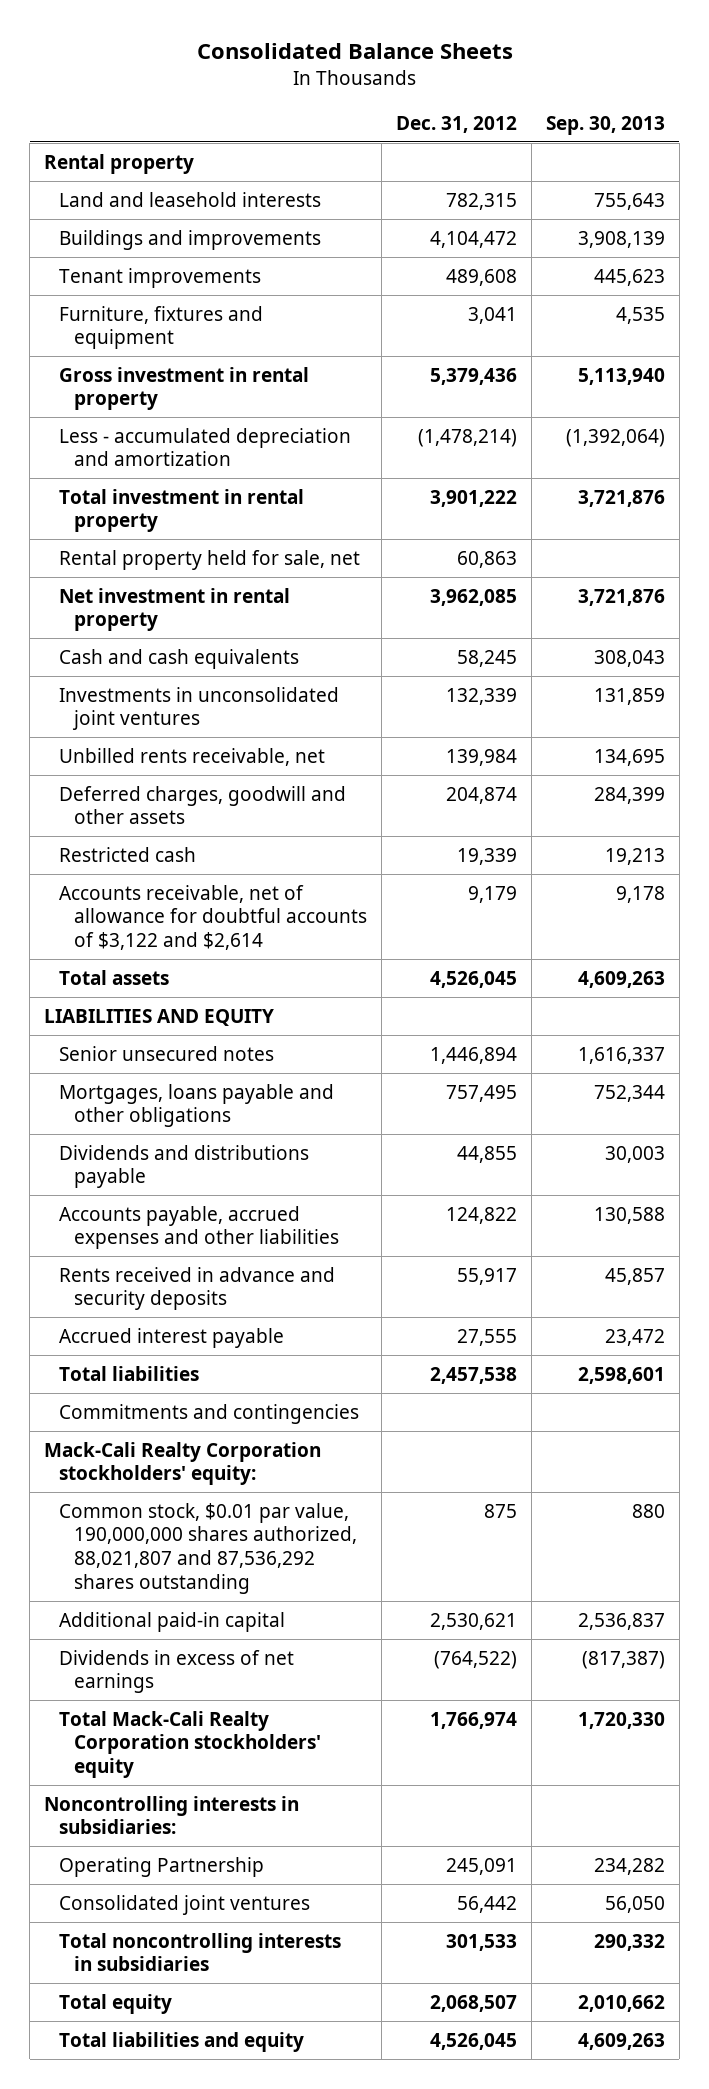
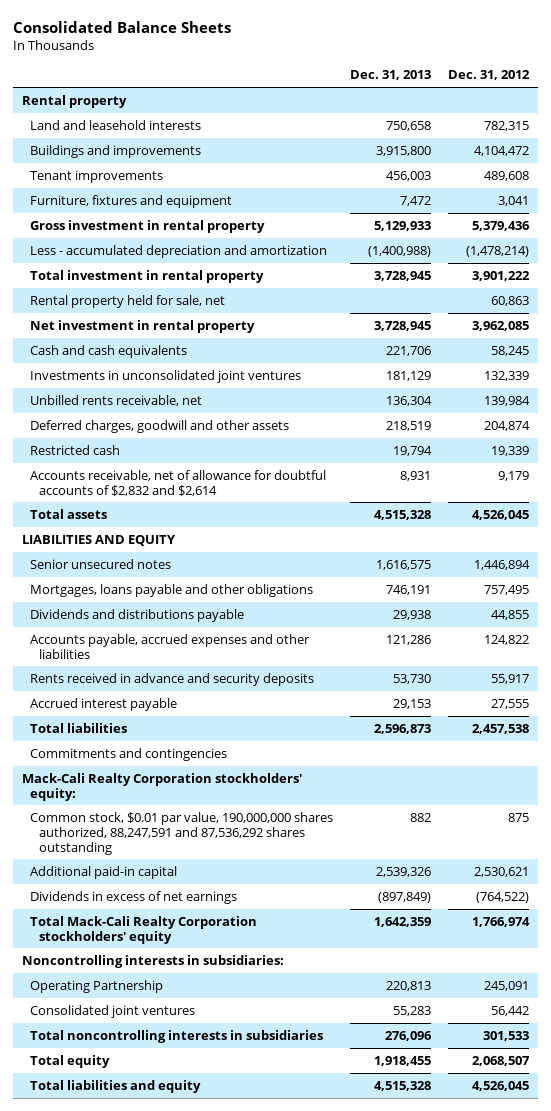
[546,116,666,136] Sep. 30, 2013 -> none
none -> [350,70,432,81] Dec. 31, 2013
[59,884,368,951] Accounts receivable, net of allowance for doubtful accounts of $3,122 and $2,614 -> [30,469,327,496] Accounts receivable, net of allowance for doubtful accounts of $2,832 and $2,614
[59,1502,358,1594] Common stock, $0.01 par value, 190,000,000 shares authorized, 88,021,807 and 87,536,292 shares outstanding -> [30,811,334,855] Common stock, $0.01 par value, 190,000,000 shares authorized, 88,247,591 and 87,536,292 shares outstanding

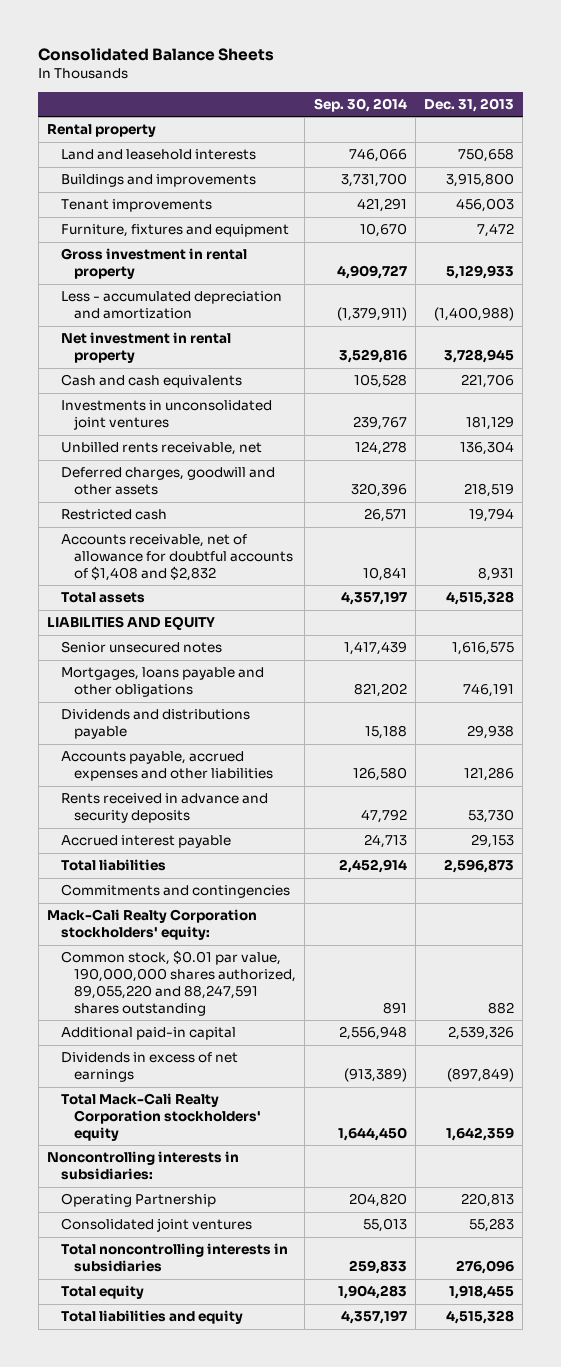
[448,70,531,81] Dec. 31, 2012 -> none
none -> [313,98,407,113] Sep. 30, 2014
[30,269,265,283] Total investment in rental property -> none
[30,294,226,308] Rental property held for sale, net -> none
[30,469,327,496] Accounts receivable, net of allowance for doubtful accounts of $2,832 and $2,614 -> [60,534,294,582] Accounts receivable, net of allowance for doubtful accounts of $1,408 and $2,832
[30,811,334,855] Common stock, $0.01 par value, 190,000,000 shares authorized, 88,247,591 and 87,536,292 shares outstanding -> [60,950,297,1016] Common stock, $0.01 par value, 190,000,000 shares authorized, 89,055,220 and 88,247,591 shares outstanding

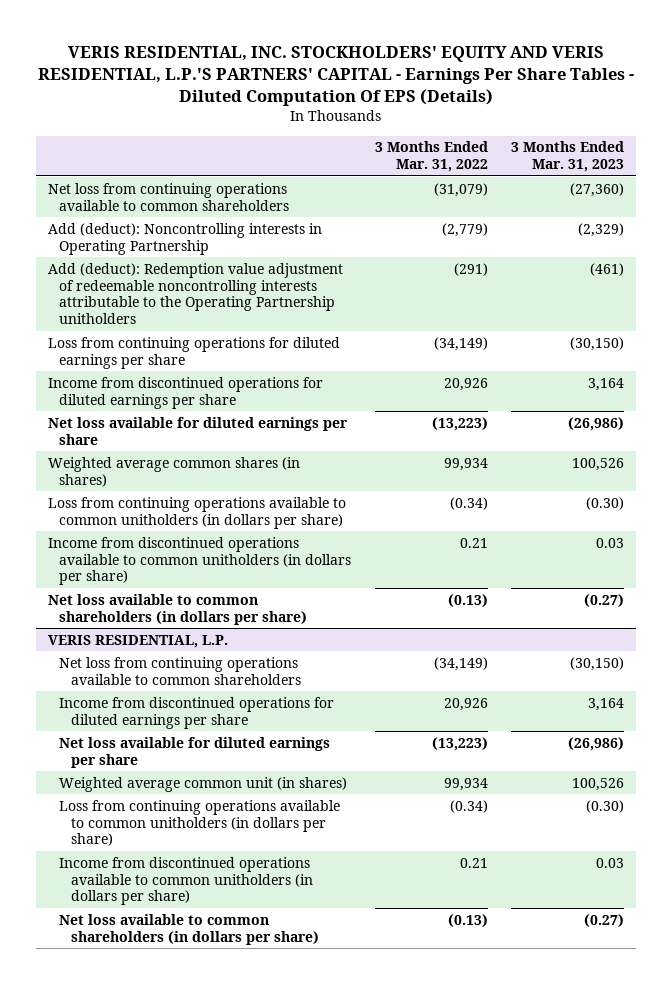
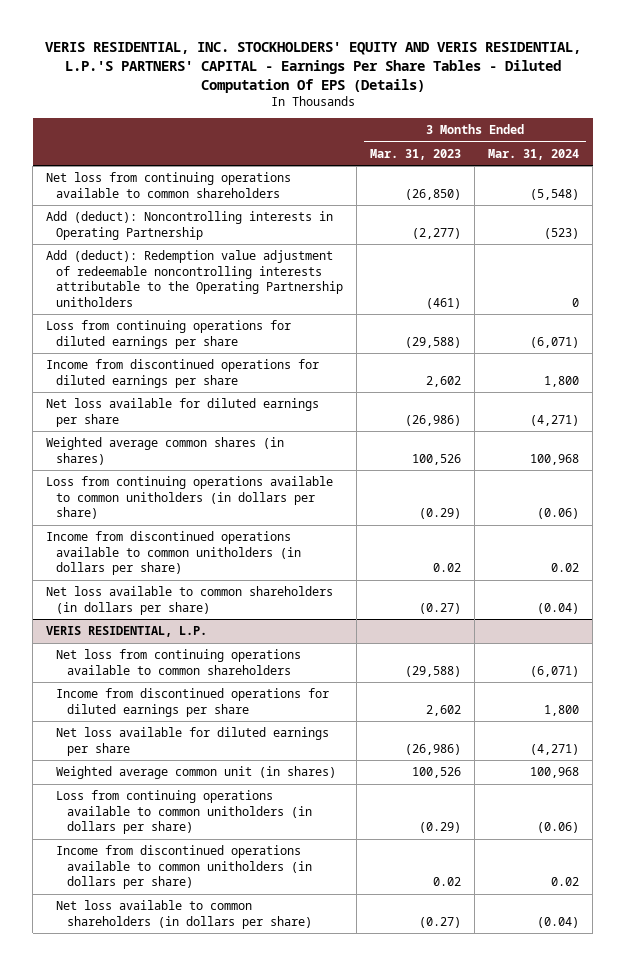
[374,141,488,173] 3 Months Ended Mar. 31, 2022 -> none
none -> [488,149,580,161] Mar. 31, 2024
[570,182,625,197] (27,360) -> [405,188,462,200] (26,850)
[578,222,625,237] (2,329) -> [412,227,462,239] (2,277)
[570,336,625,351] (30,150) -> [405,336,462,348] (29,588)
[588,377,625,391] 3,164 -> [426,375,462,387] 2,602
[586,496,625,510] (0.30) -> [419,508,462,520] (0.29)
[596,537,625,548] 0.03 -> [433,563,462,573] 0.02
[570,656,625,671] (30,150) -> [405,665,462,677] (29,588)
[588,697,625,711] 3,164 -> [426,704,462,716] 2,602
[586,799,625,813] (0.30) -> [419,822,462,834] (0.29)
[596,857,625,868] 0.03 -> [433,877,462,887] 0.02

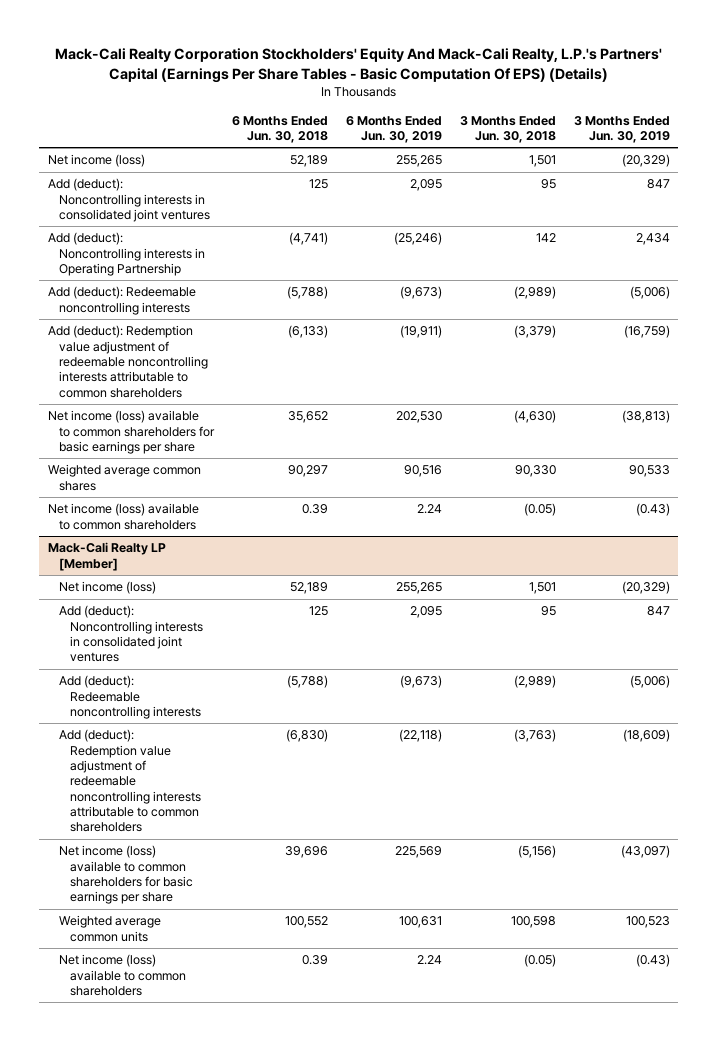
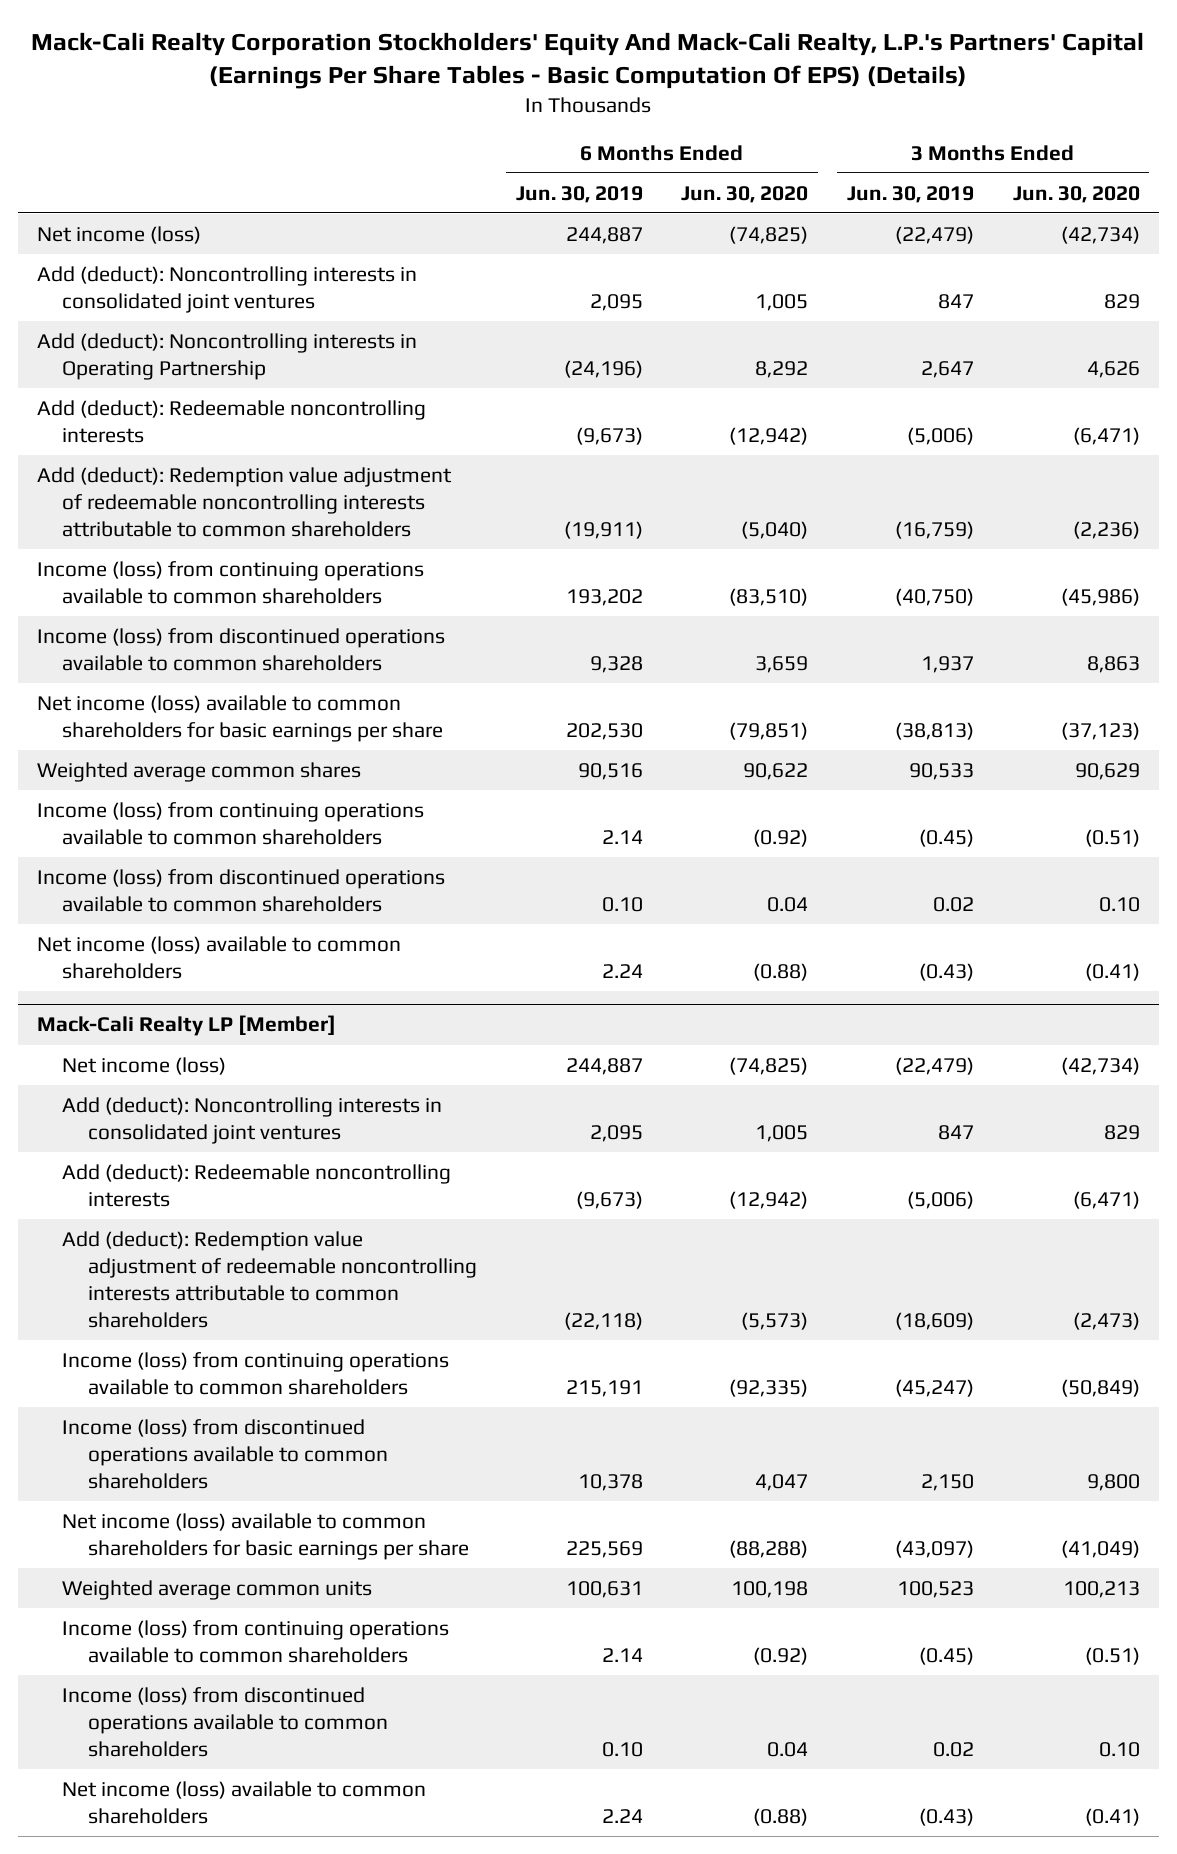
[231,115,328,144] 6 Months Ended Jun. 30, 2018 -> none
[459,115,556,144] 3 Months Ended Jun. 30, 2018 -> none
none -> [681,185,809,203] Jun. 30, 2020
none -> [1012,185,1140,203] Jun. 30, 2020
[395,155,442,168] 255,265 -> [565,226,643,244] 244,887
[621,154,670,168] (20,329) -> [894,225,974,244] (22,479)
[393,232,442,246] (25,246) -> [563,359,643,378] (24,196)
[635,233,670,246] 2,434 -> [920,360,974,378] 2,647
none -> [36,560,424,604] Income (loss) from continuing operations available to common shareholders
none -> [36,627,445,671] Income (loss) from discontinued operations available to common shareholders
none -> [36,801,424,845] Income (loss) from continuing operations available to common shareholders
none -> [36,868,445,912] Income (loss) from discontinued operations available to common shareholders
[395,582,442,595] 255,265 -> [565,1057,643,1075] 244,887
[621,581,670,595] (20,329) -> [894,1056,974,1075] (22,479)
none -> [62,1351,450,1395] Income (loss) from continuing operations available to common shareholders
none -> [62,1418,388,1489] Income (loss) from discontinued operations available to common shareholders
none -> [62,1619,450,1663] Income (loss) from continuing operations available to common shareholders
none -> [62,1686,388,1757] Income (loss) from discontinued operations available to common shareholders

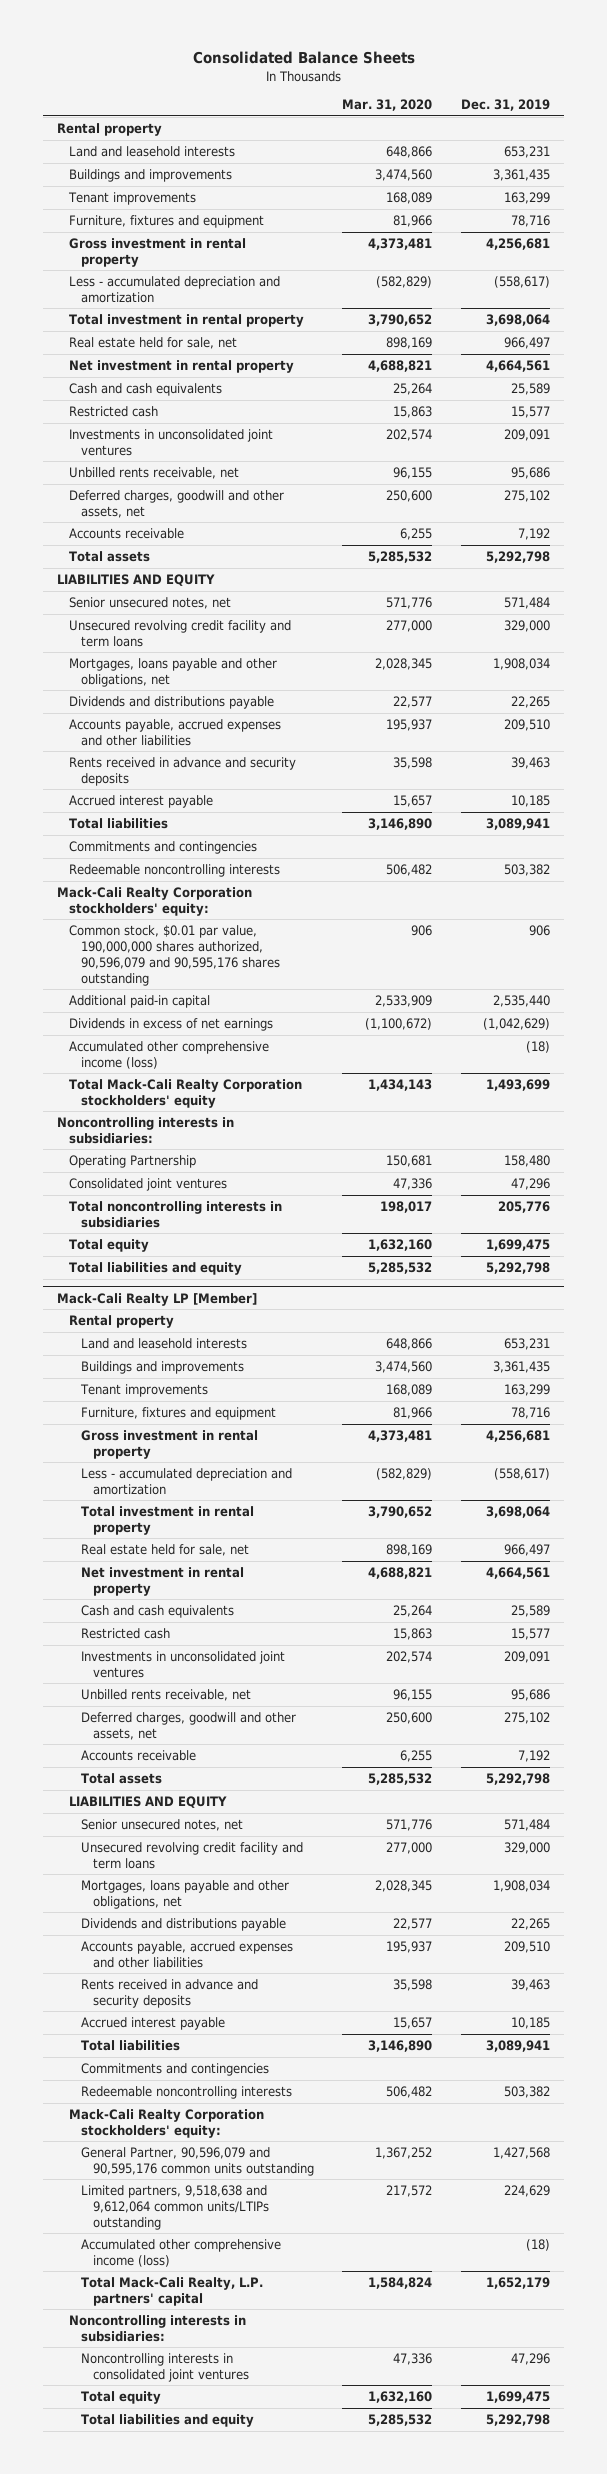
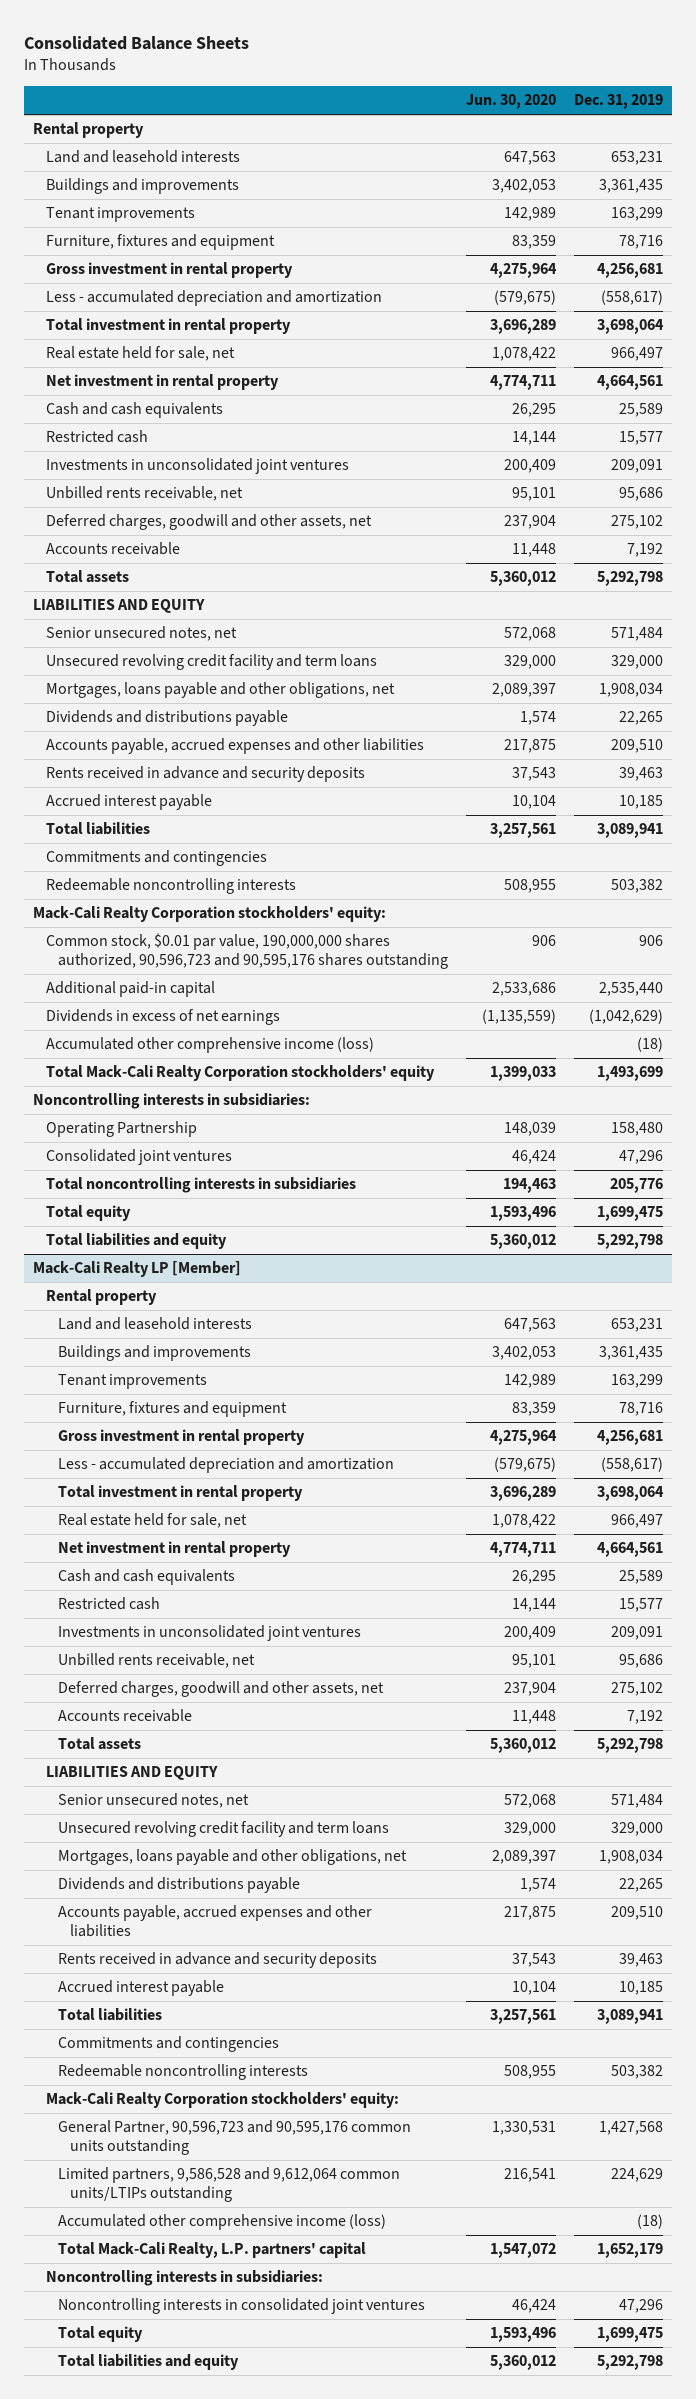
[342,99,433,112] Mar. 31, 2020 -> none
none -> [466,94,557,110] Jun. 30, 2020
[69,924,280,986] Common stock, $0.01 par value, 190,000,000 shares authorized, 90,596,079 and 90,595,176 shares outstanding -> [45,933,449,970] Common stock, $0.01 par value, 190,000,000 shares authorized, 90,596,723 and 90,595,176 shares outstanding
[80,2146,314,2176] General Partner, 90,596,079 and 90,595,176 common units outstanding -> [58,2120,412,2156] General Partner, 90,596,723 and 90,595,176 common units outstanding
[80,2184,269,2230] Limited partners, 9,518,638 and 9,612,064 common units/LTIPs outstanding -> [58,2167,401,2203] Limited partners, 9,586,528 and 9,612,064 common units/LTIPs outstanding

